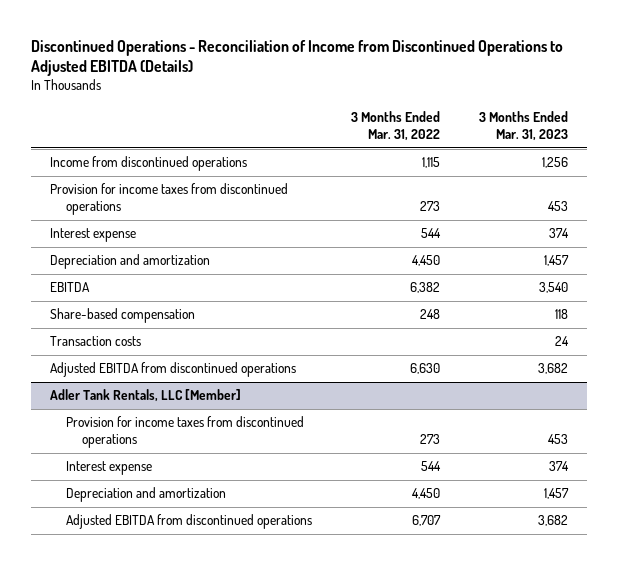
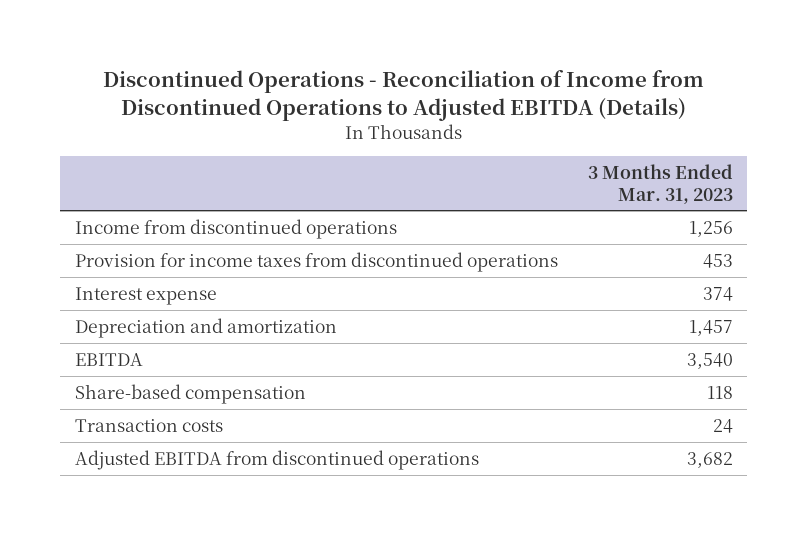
[351,111,441,142] 3 Months Ended Mar. 31, 2022 -> none
[50,389,242,403] Adler Tank Rentals, LLC [Member] -> none
[66,416,305,449] Provision for income taxes from discontinued operations -> none
[66,461,153,476] Interest expense -> none
[66,487,227,503] Depreciation and amortization -> none
[66,514,313,530] Adjusted EBITDA from discontinued operations -> none

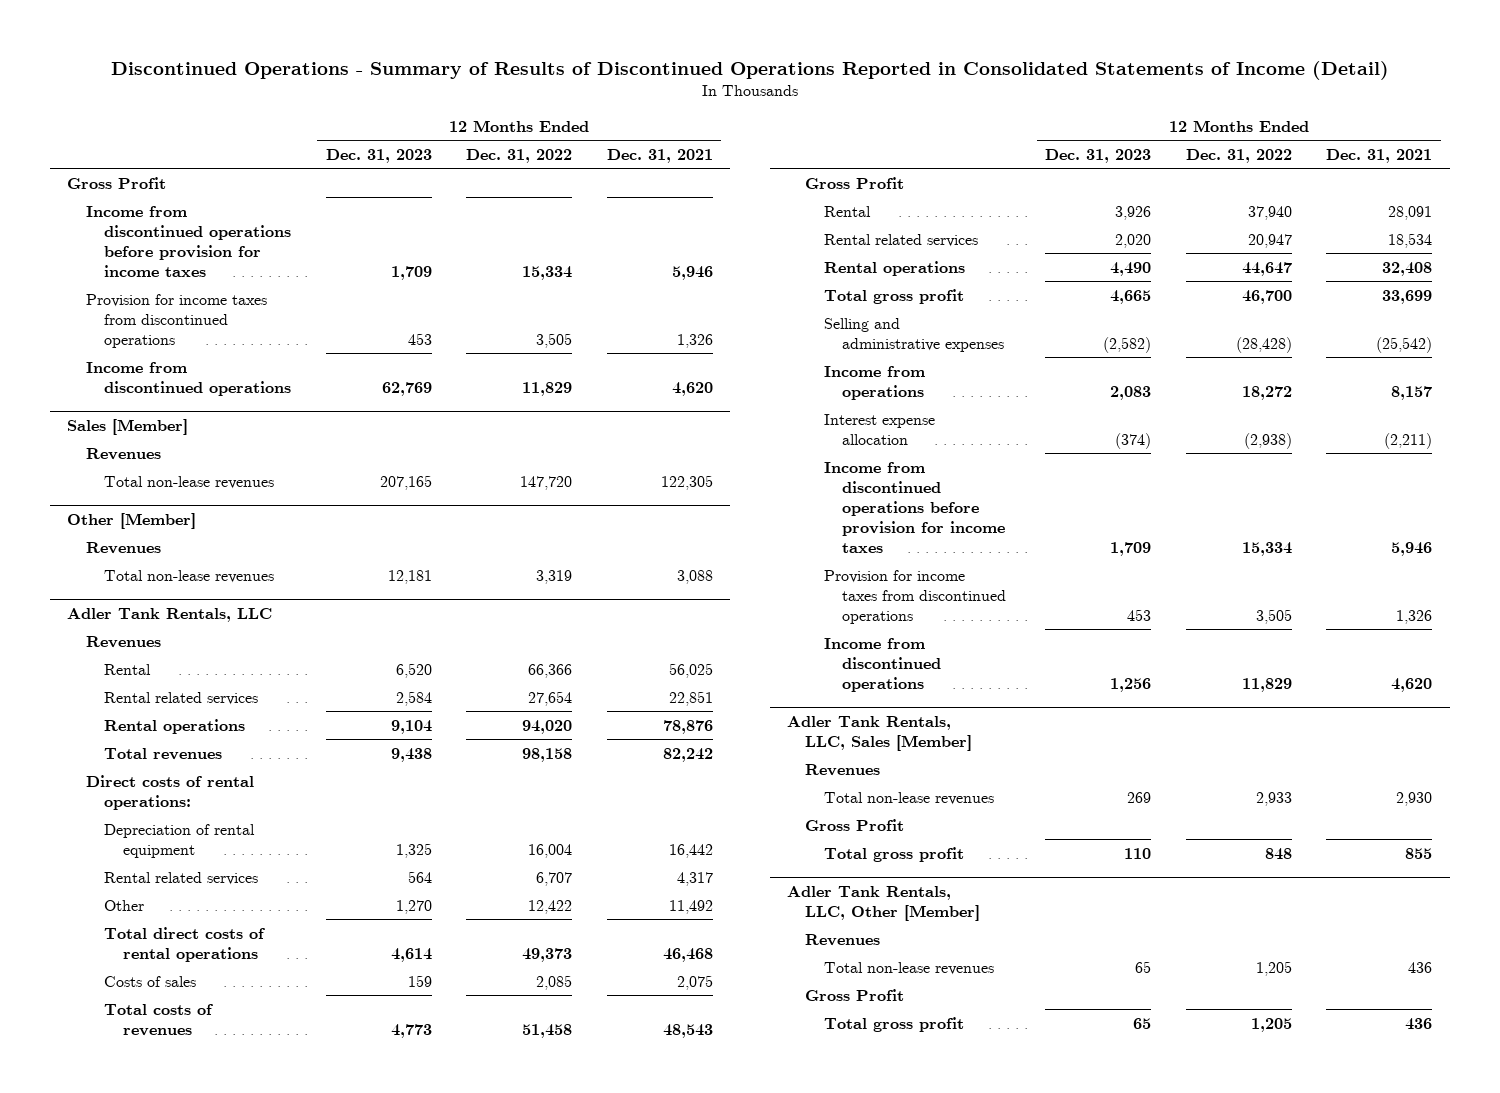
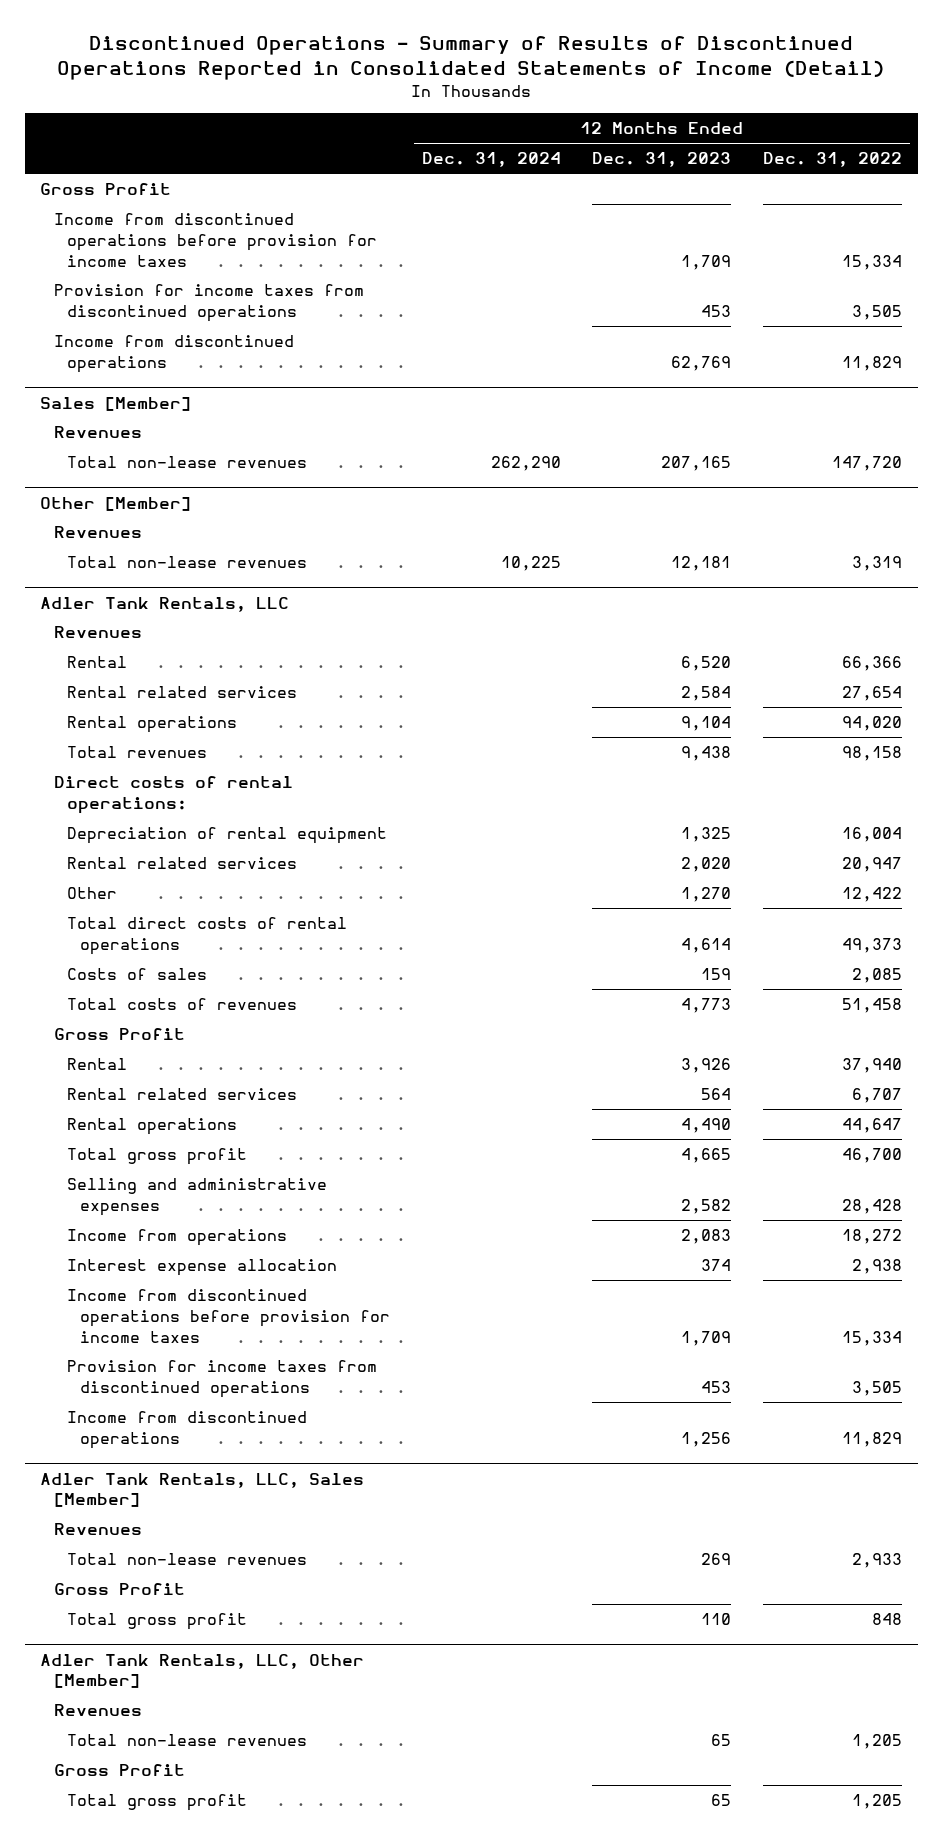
[606,148,713,163] Dec. 31, 2021 -> none
none -> [421,152,561,168] Dec. 31, 2024
[823,233,978,247] Rental related services -> [66,857,297,870] Rental related services
[104,871,259,885] Rental related services -> [66,1088,297,1101] Rental related services
[1103,336,1152,353] (2,582) -> [681,1198,732,1214] 2,582
[1235,336,1292,353] (28,428) -> [841,1198,902,1214] 28,428
[1115,432,1152,449] (374) -> [701,1259,732,1272] 374
[1243,432,1292,449] (2,938) -> [851,1259,902,1275] 2,938

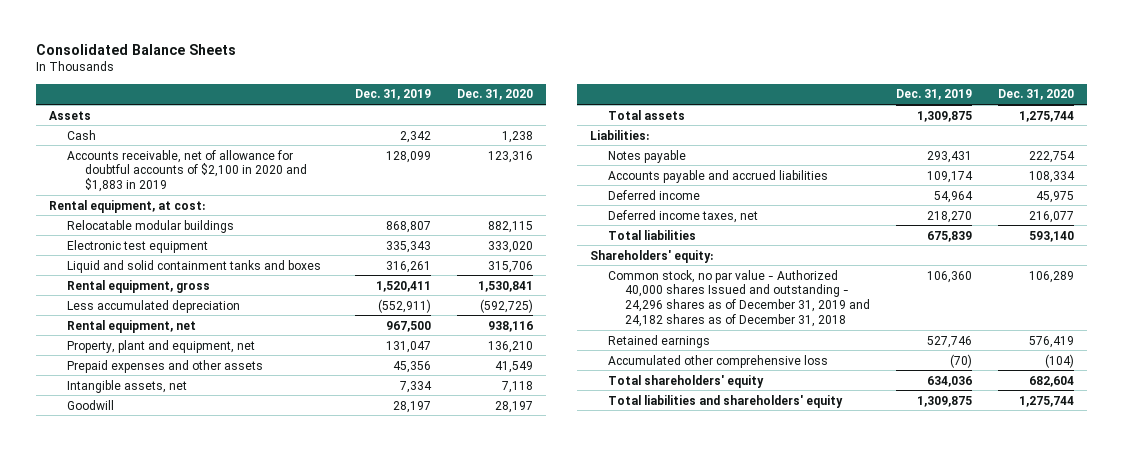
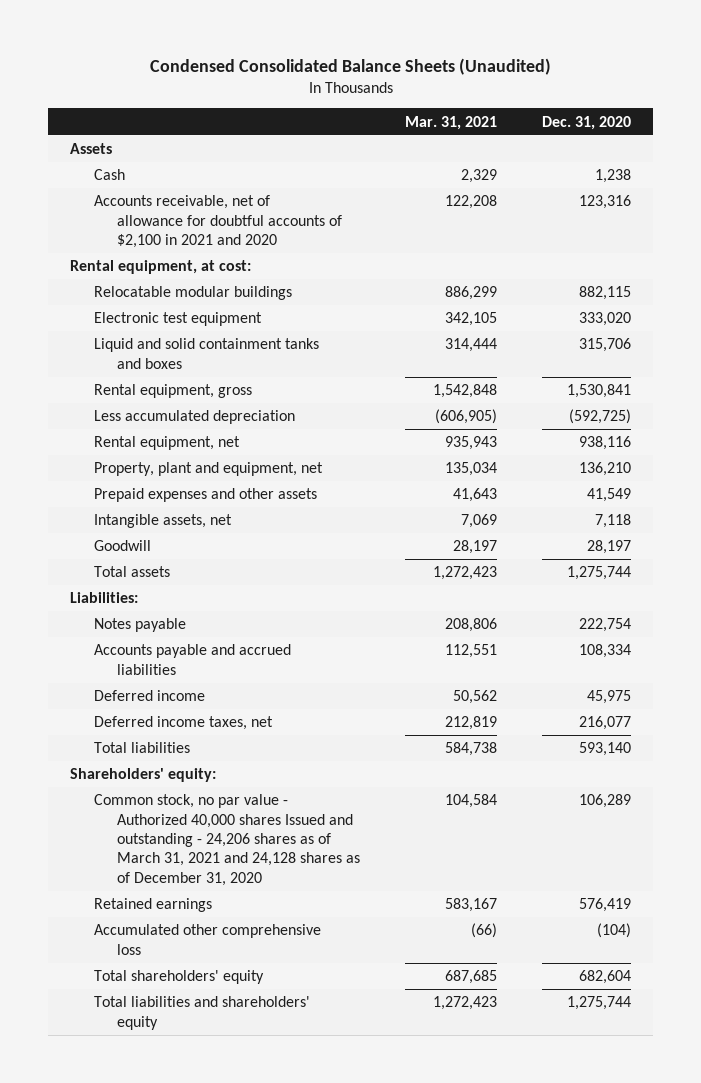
[36,43,237,55] Consolidated Balance Sheets -> [149,58,551,76] Condensed Consolidated Balance Sheets (Unaudited)
[355,89,432,101] Dec. 31, 2019 -> none
none -> [404,115,497,130] Mar. 31, 2021
[66,149,307,193] Accounts receivable, net of allowance for doubtful accounts of $2,100 in 2020 and $1,883 in 2019 -> [93,195,342,248] Accounts receivable, net of allowance for doubtful accounts of $2,100 in 2021 and 2020
[607,269,871,327] Common stock, no par value - Authorized 40,000 shares Issued and outstanding - 24,296 shares as of December 31, 2019 and 24,182 shares as of December 31, 2018 -> [93,794,360,886] Common stock, no par value - Authorized 40,000 shares Issued and outstanding - 24,206 shares as of March 31, 2021 and 24,128 shares as of December 31, 2020

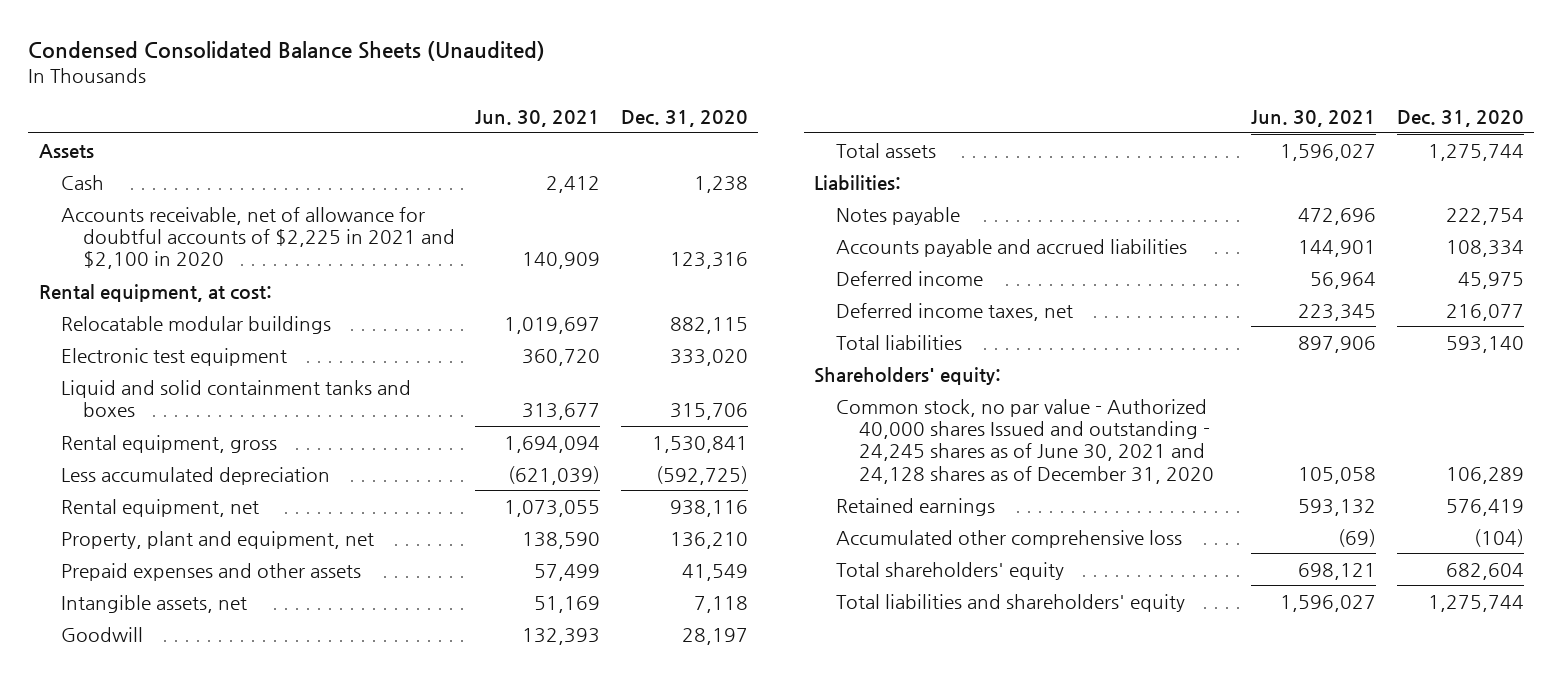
[404,115,497,130] Mar. 31, 2021 -> none
none -> [475,110,601,128] Jun. 30, 2021
[93,195,342,248] Accounts receivable, net of allowance for doubtful accounts of $2,100 in 2021 and 2020 -> [60,206,455,270] Accounts receivable, net of allowance for doubtful accounts of $2,225 in 2021 and $2,100 in 2020
[93,794,360,886] Common stock, no par value - Authorized 40,000 shares Issued and outstanding - 24,206 shares as of March 31, 2021 and 24,128 shares as of December 31, 2020 -> [836,398,1214,484] Common stock, no par value - Authorized 40,000 shares Issued and outstanding - 24,245 shares as of June 30, 2021 and 24,128 shares as of December 31, 2020

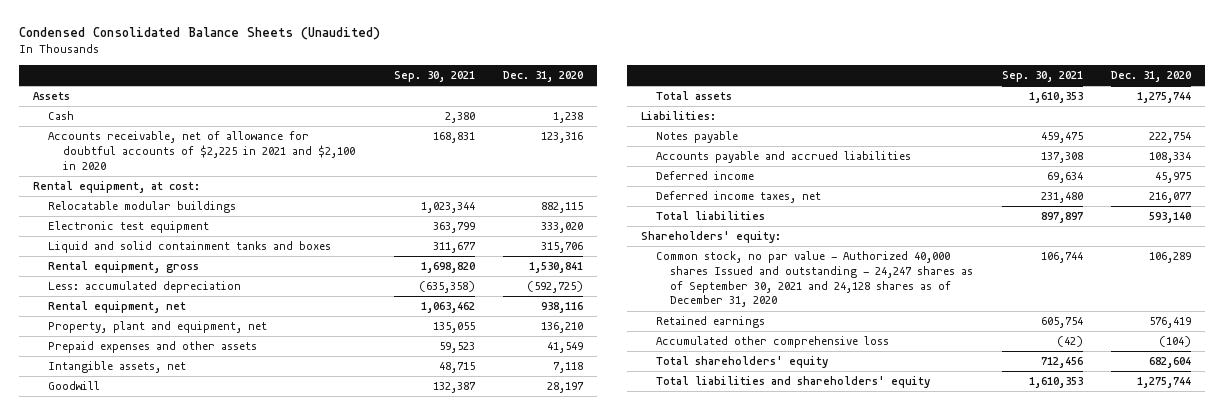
[475,110,601,128] Jun. 30, 2021 -> none
none -> [394,70,476,82] Sep. 30, 2021
[60,466,330,485] Less accumulated depreciation -> [48,281,242,294] Less: accumulated depreciation
[836,398,1214,484] Common stock, no par value - Authorized 40,000 shares Issued and outstanding - 24,245 shares as of June 30, 2021 and 24,128 shares as of December 31, 2020 -> [655,251,974,308] Common stock, no par value - Authorized 40,000 shares Issued and outstanding - 24,247 shares as of September 30, 2021 and 24,128 shares as of December 31, 2020

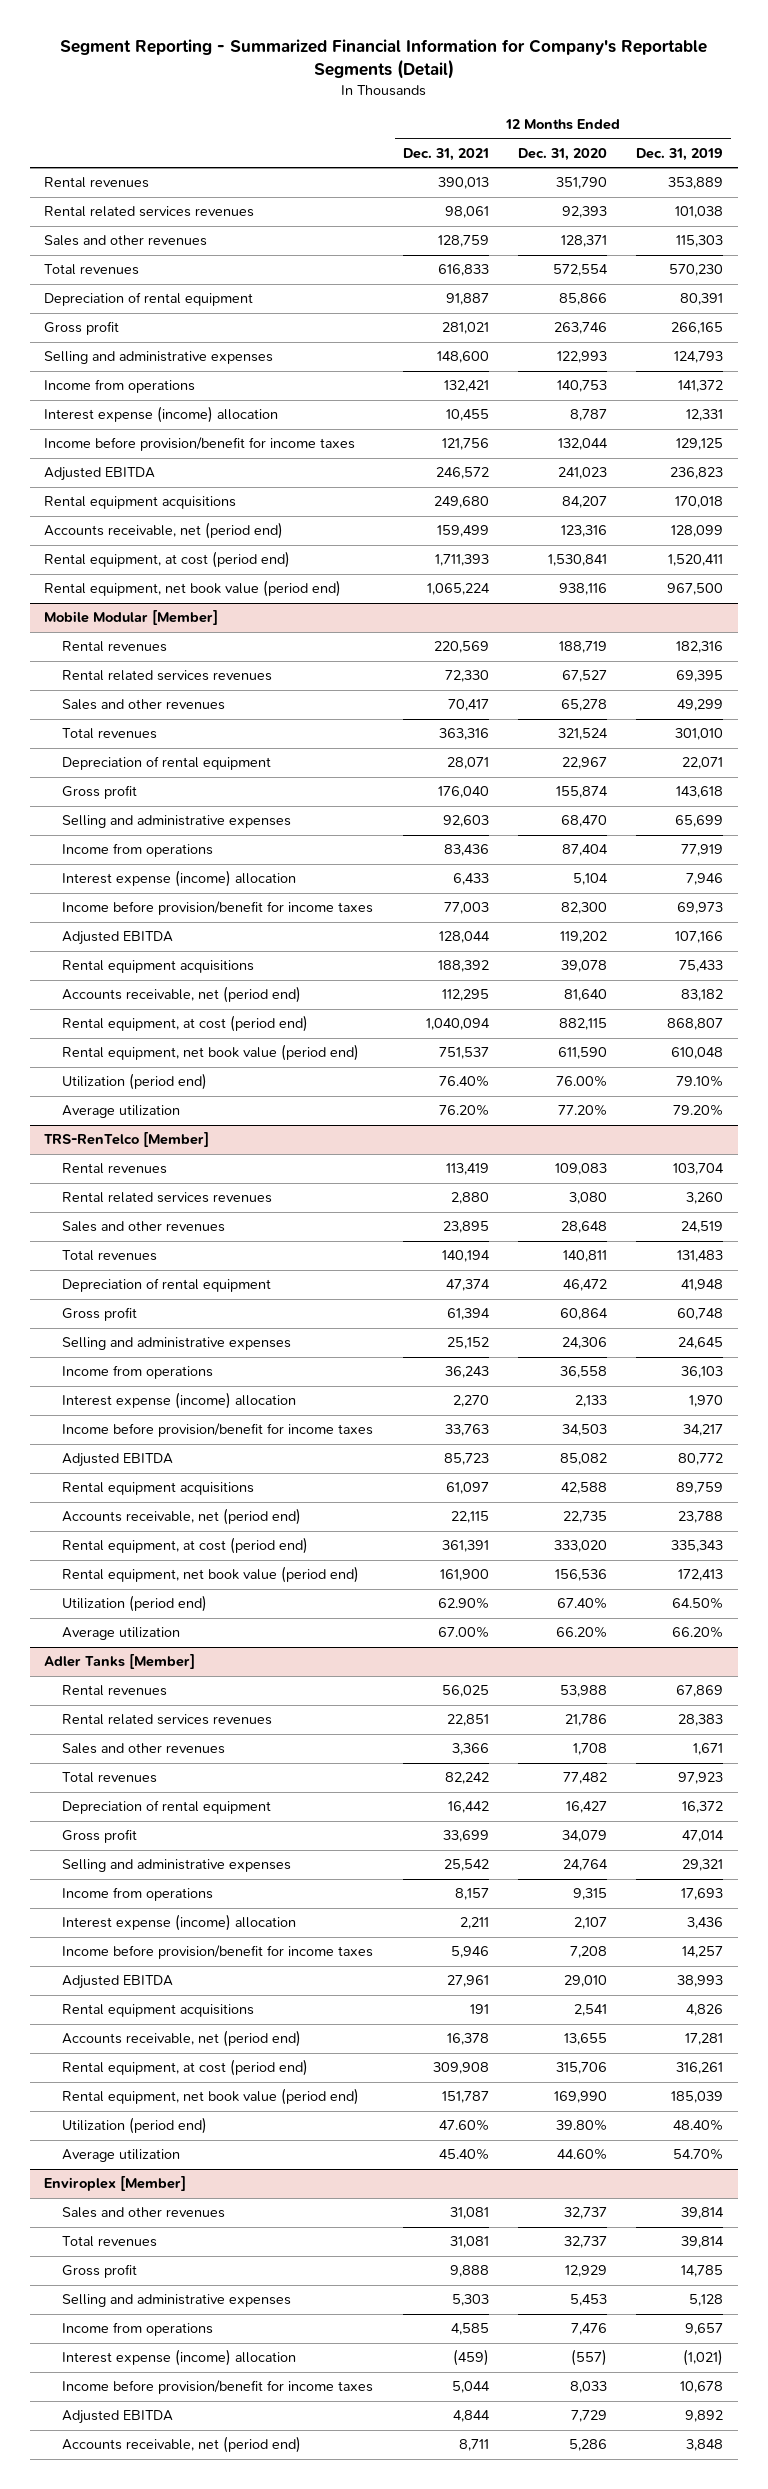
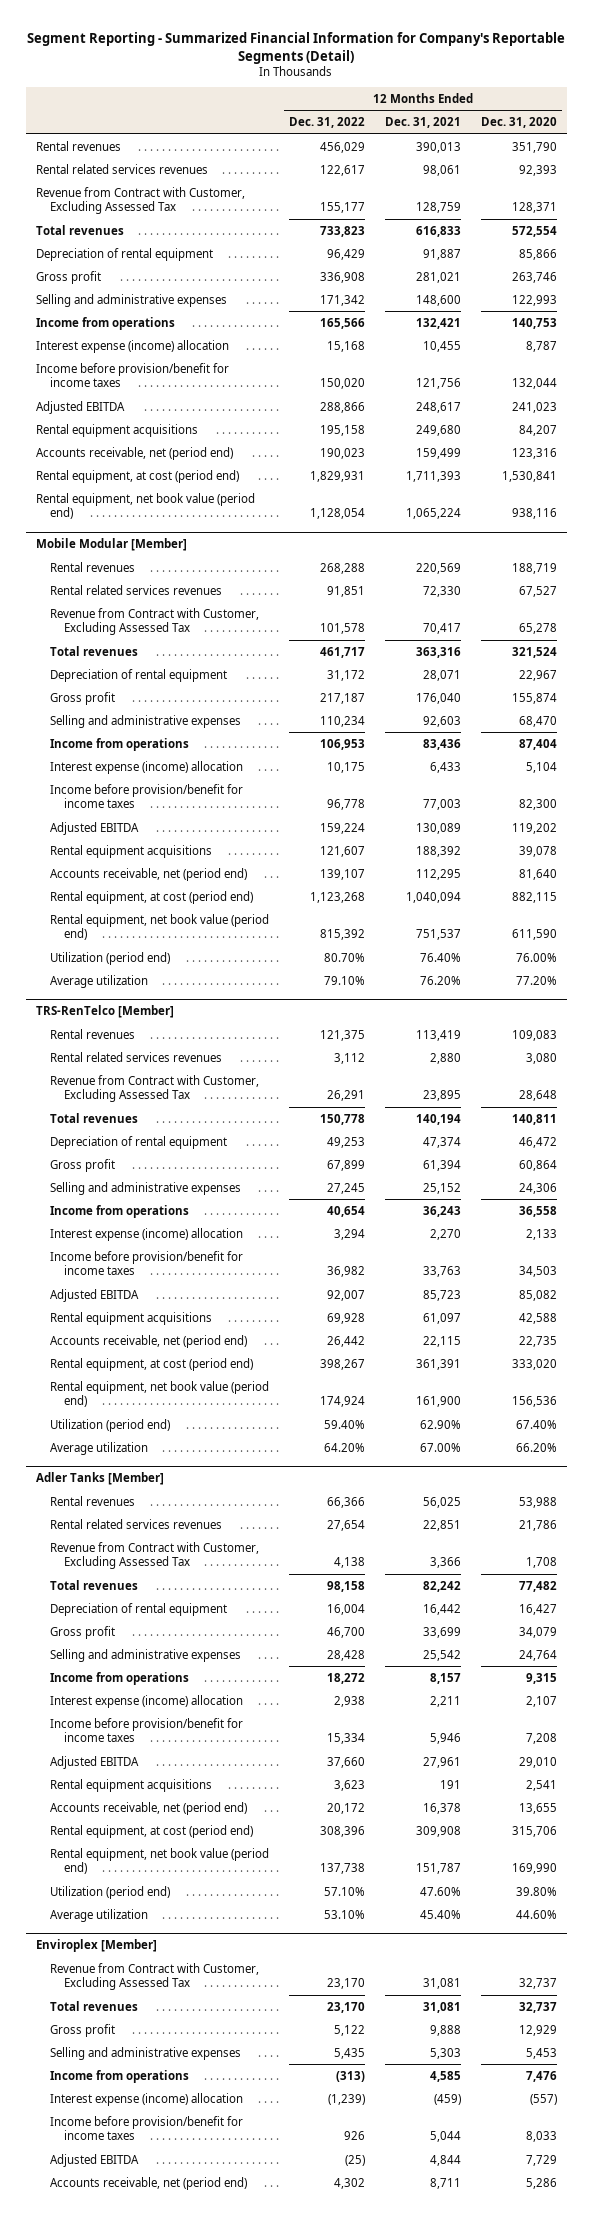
[636,147,724,161] Dec. 31, 2019 -> none
none -> [288,117,365,129] Dec. 31, 2022
[44,235,208,247] Sales and other revenues -> [35,186,245,215] Revenue from Contract with Customer, Excluding Assessed Tax
[435,467,489,480] 246,572 -> [416,401,462,413] 248,617
[62,699,226,711] Sales and other revenues -> [49,607,259,636] Revenue from Contract with Customer, Excluding Assessed Tax
[438,931,490,944] 128,044 -> [416,822,462,834] 130,089
[62,1221,226,1233] Sales and other revenues -> [49,1074,259,1103] Revenue from Contract with Customer, Excluding Assessed Tax
[62,1743,226,1755] Sales and other revenues -> [49,1541,259,1570] Revenue from Contract with Customer, Excluding Assessed Tax
[62,2207,226,2219] Sales and other revenues -> [49,1962,259,1991] Revenue from Contract with Customer, Excluding Assessed Tax

